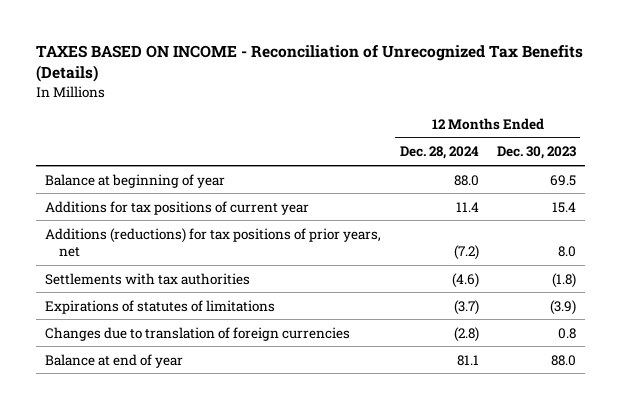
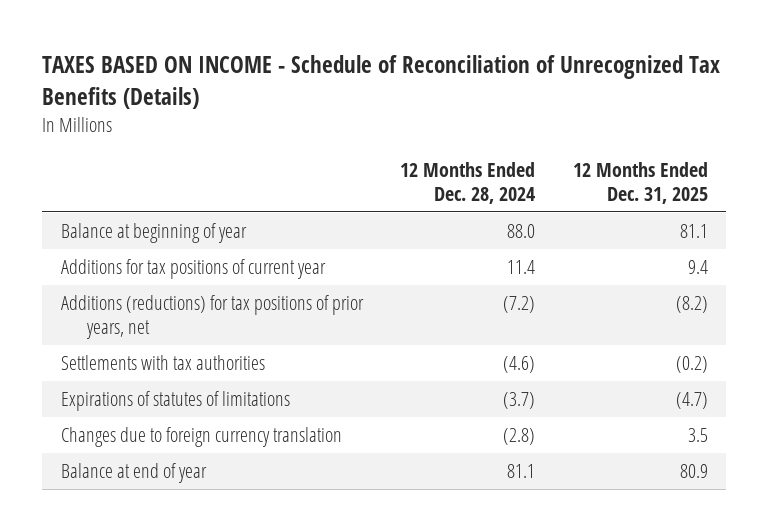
[36,45,584,83] TAXES BASED ON INCOME - Reconciliation of Unrecognized Tax Benefits (Details) -> [42,55,721,109] TAXES BASED ON INCOME - Schedule of Reconciliation of Unrecognized Tax Benefits (Details)
[496,146,576,160] Dec. 30, 2023 -> none
none -> [572,162,708,204] 12 Months Ended Dec. 31, 2025
[45,326,351,341] Changes due to translation of foreign currencies -> [60,427,342,448] Changes due to foreign currency translation

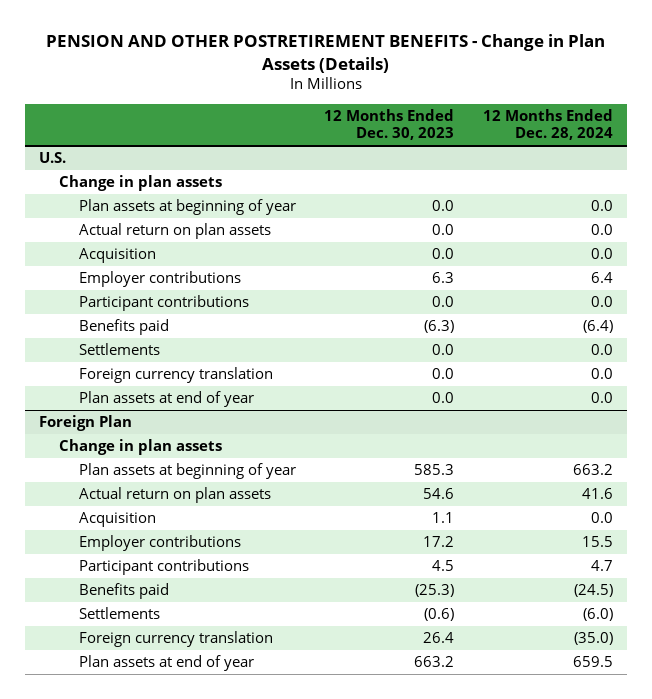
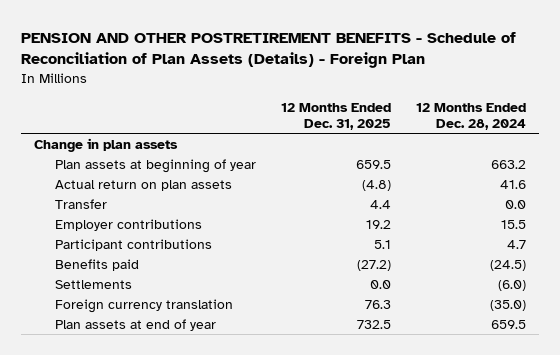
[45,34,605,73] PENSION AND OTHER POSTRETIREMENT BENEFITS - Change in Plan Assets (Details) -> [21,31,517,69] PENSION AND OTHER POSTRETIREMENT BENEFITS - Schedule of Reconciliation of Plan Assets (Details) - Foreign Plan
[324,109,455,141] 12 Months Ended Dec. 30, 2023 -> none
none -> [281,102,392,131] 12 Months Ended Dec. 31, 2025
[39,152,67,164] U.S. -> none
[78,199,296,216] Plan assets at beginning of year -> none
[78,223,271,240] Actual return on plan assets -> none
[78,248,156,264] Acquisition -> none
[78,271,241,288] Employer contributions -> none
[78,295,249,312] Participant contributions -> none
[78,319,169,336] Benefits paid -> none
[78,343,160,356] Settlements -> none
[78,367,273,384] Foreign currency translation -> none
[78,391,254,408] Plan assets at end of year -> none
[39,415,133,432] Foreign Plan -> none
[58,439,222,456] Change in plan assets -> none
[78,512,156,528] Acquisition -> none
none -> [55,198,108,209] Transfer

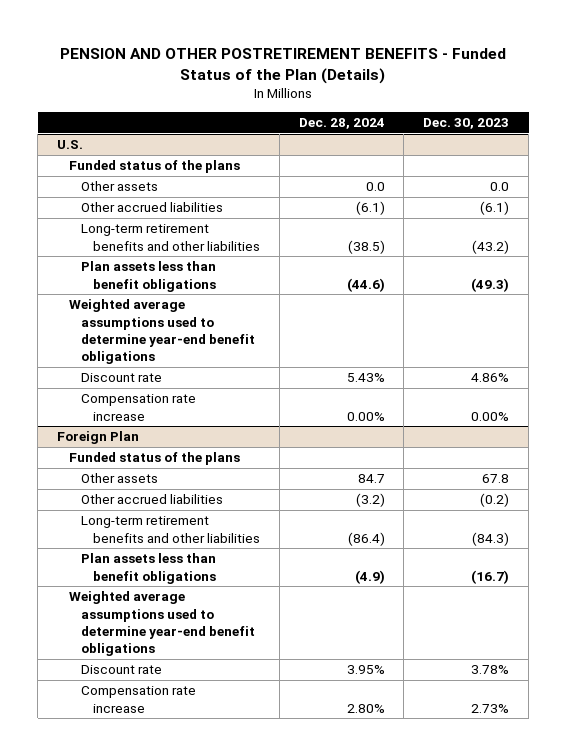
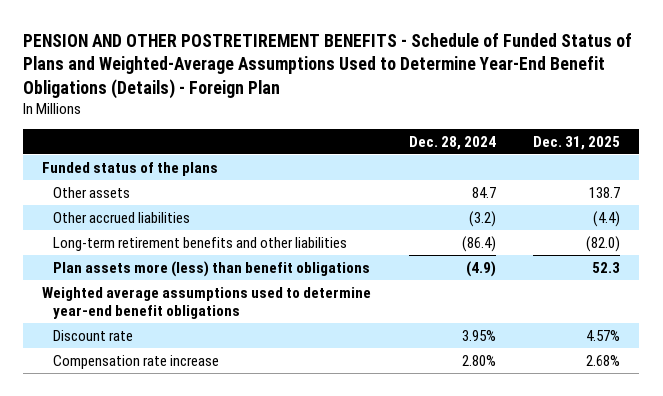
[60,47,507,85] PENSION AND OTHER POSTRETIREMENT BENEFITS - Funded Status of the Plan (Details) -> [23,32,633,99] PENSION AND OTHER POSTRETIREMENT BENEFITS - Schedule of Funded Status of Plans and Weighted-Average Assumptions Used to Determine Year-End Benefit Obligations (Details) - Foreign Plan
[423,118,510,130] Dec. 30, 2023 -> none
none -> [533,135,621,150] Dec. 31, 2025
[57,140,84,150] U.S. -> none
[81,181,159,192] Other assets -> none
[81,202,224,213] Other accrued liabilities -> none
[81,224,260,251] Long-term retirement benefits and other liabilities -> none
[81,261,217,292] Plan assets less than benefit obligations -> none
[69,299,256,365] Weighted average assumptions used to determine year-end benefit obligations -> none
[81,373,163,383] Discount rate -> none
[81,394,197,421] Compensation rate increase -> none
[57,431,140,445] Foreign Plan -> none
[69,452,241,466] Funded status of the plans -> none
[81,553,217,584] Plan assets less than benefit obligations -> [52,260,370,277] Plan assets more (less) than benefit obligations

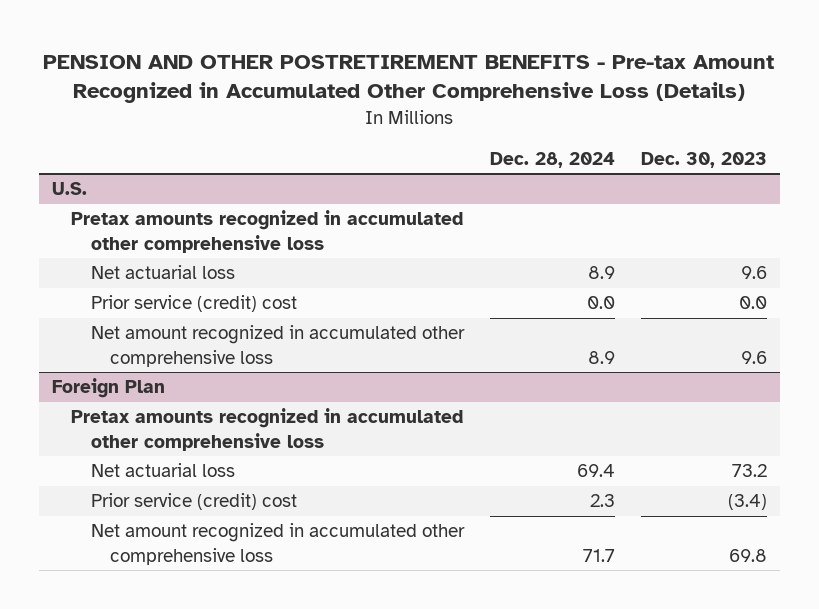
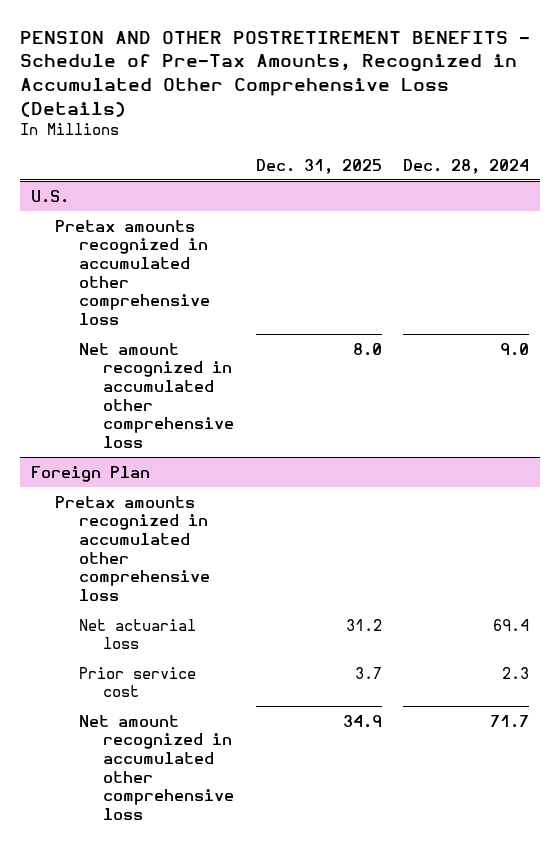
[43,54,775,104] PENSION AND OTHER POSTRETIREMENT BENEFITS - Pre-tax Amount Recognized in Accumulated Other Comprehensive Loss (Details) -> [20,30,531,117] PENSION AND OTHER POSTRETIREMENT BENEFITS - Schedule of Pre-Tax Amounts, Recognized in Accumulated Other Comprehensive Loss (Details)
[640,151,767,168] Dec. 30, 2023 -> none
none -> [255,158,382,174] Dec. 31, 2025
[90,265,235,280] Net actuarial loss -> none
[90,295,297,313] Prior service (credit) cost -> none
[587,350,615,364] 8.9 -> [500,342,530,356] 9.0
[90,493,297,511] Prior service (credit) cost -> [78,666,196,698] Prior service cost

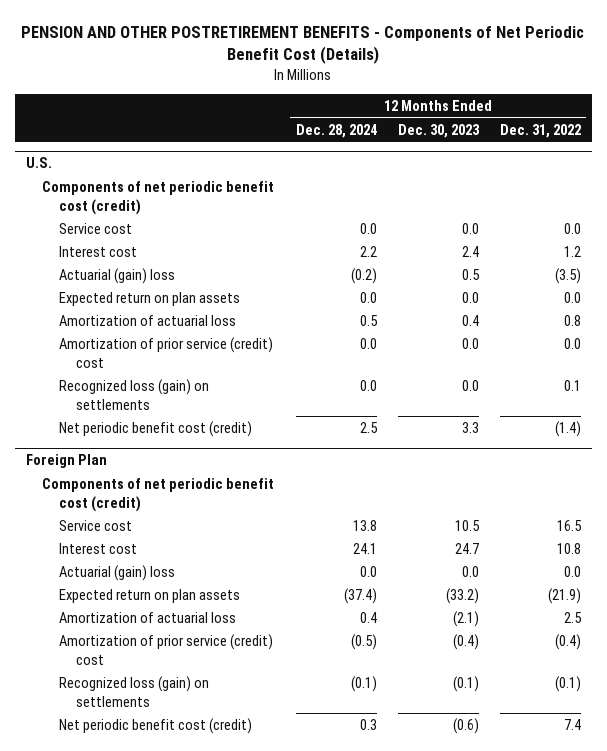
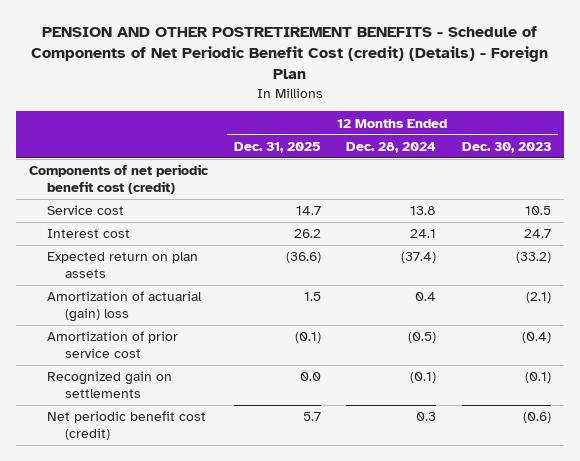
[21,25,585,65] PENSION AND OTHER POSTRETIREMENT BENEFITS - Components of Net Periodic Benefit Cost (Details) -> [31,26,549,80] PENSION AND OTHER POSTRETIREMENT BENEFITS - Schedule of Components of Net Periodic Benefit Cost (credit) (Details) - Foreign Plan
[500,123,582,138] Dec. 31, 2022 -> none
none -> [233,141,321,153] Dec. 31, 2025
[25,157,52,169] U.S. -> none
[59,222,133,234] Service cost -> none
[59,245,138,257] Interest cost -> none
[59,267,176,284] Actuarial (gain) loss -> none
[59,291,241,306] Expected return on plan assets -> none
[59,314,237,326] Amortization of actuarial loss -> none
[59,336,274,368] Amortization of prior service (credit) cost -> none
[59,378,210,410] Recognized loss (gain) on settlements -> none
[59,420,253,437] Net periodic benefit cost (credit) -> none
[25,454,107,469] Foreign Plan -> none
[42,477,275,512] Components of net periodic benefit cost (credit) -> none
[59,564,176,581] Actuarial (gain) loss -> none
[59,611,237,623] Amortization of actuarial loss -> [47,291,203,322] Amortization of actuarial (gain) loss
[59,633,274,665] Amortization of prior service (credit) cost -> [47,331,179,358] Amortization of prior service cost
[59,675,210,707] Recognized loss (gain) on settlements -> [47,371,173,398] Recognized gain on settlements

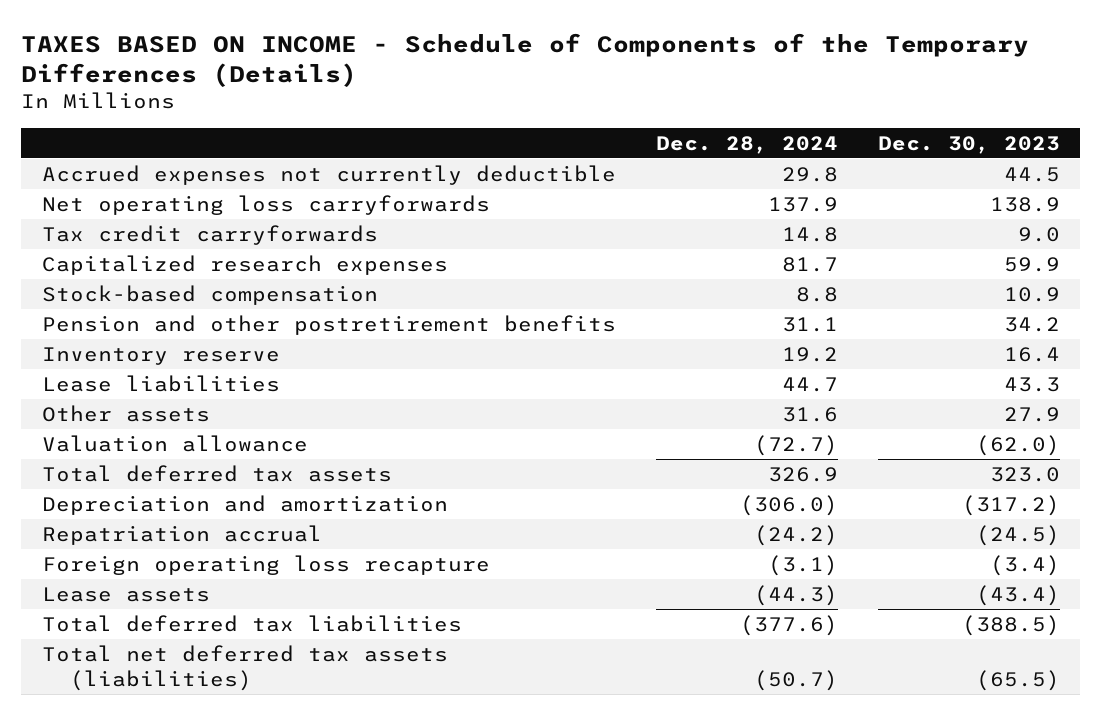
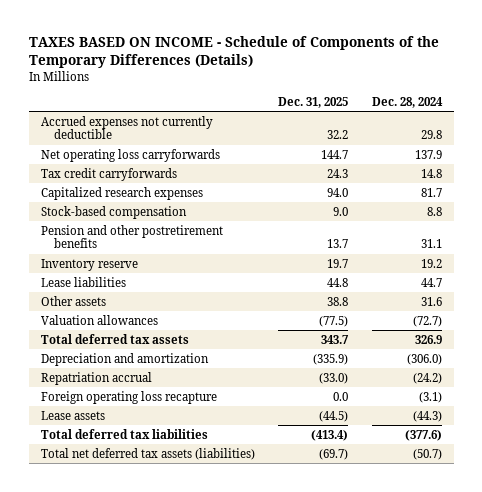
[878,135,1061,154] Dec. 30, 2023 -> none
none -> [278,97,349,109] Dec. 31, 2025
[41,434,308,452] Valuation allowance -> [40,314,158,325] Valuation allowances

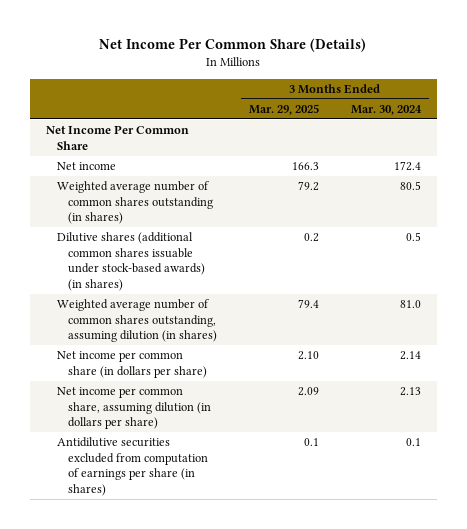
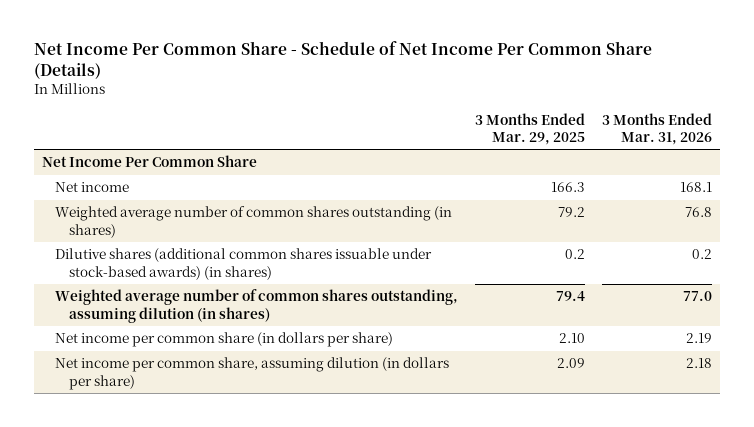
[99,38,367,53] Net Income Per Common Share (Details) -> [33,40,652,79] Net Income Per Common Share - Schedule of Net Income Per Common Share (Details)
[350,104,422,115] Mar. 30, 2024 -> none
none -> [601,112,712,145] 3 Months Ended Mar. 31, 2026
[57,437,209,496] Antidilutive securities excluded from computation of earnings per share (in shares) -> none

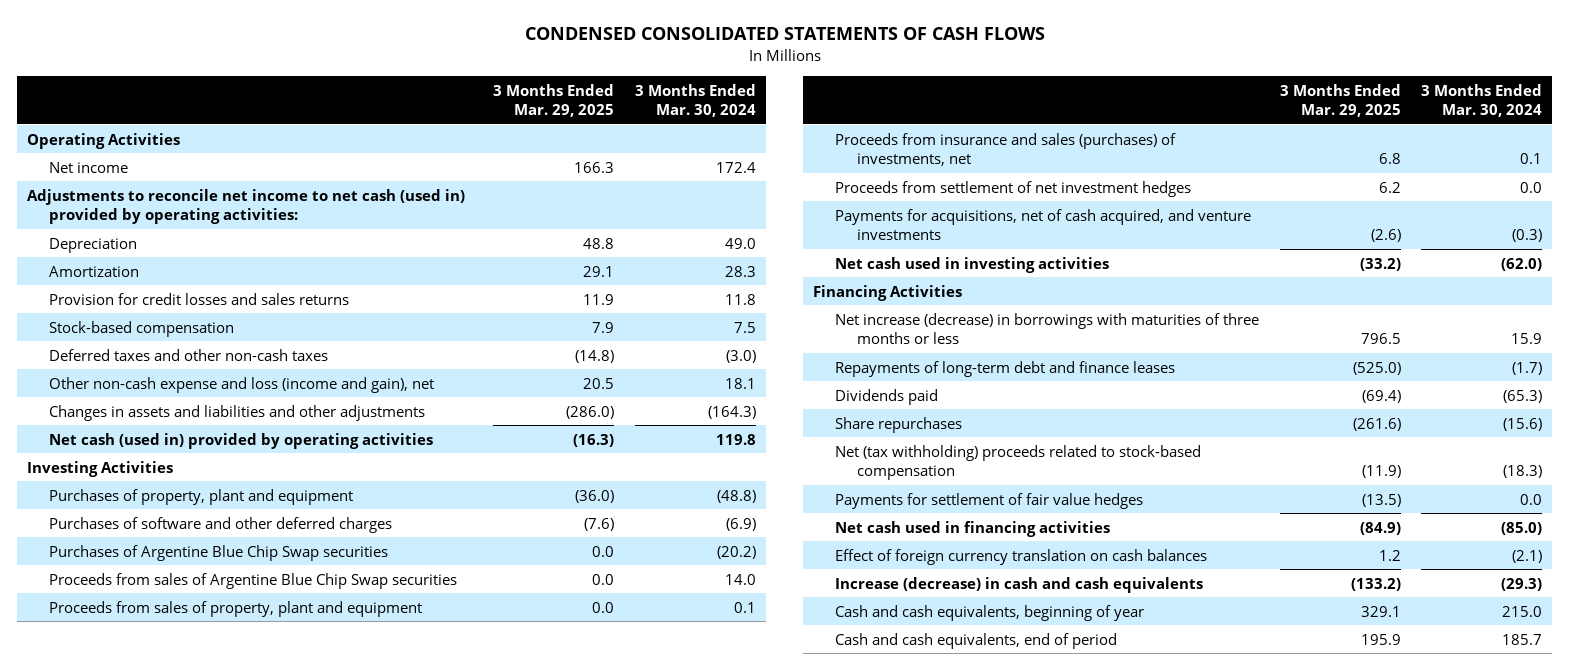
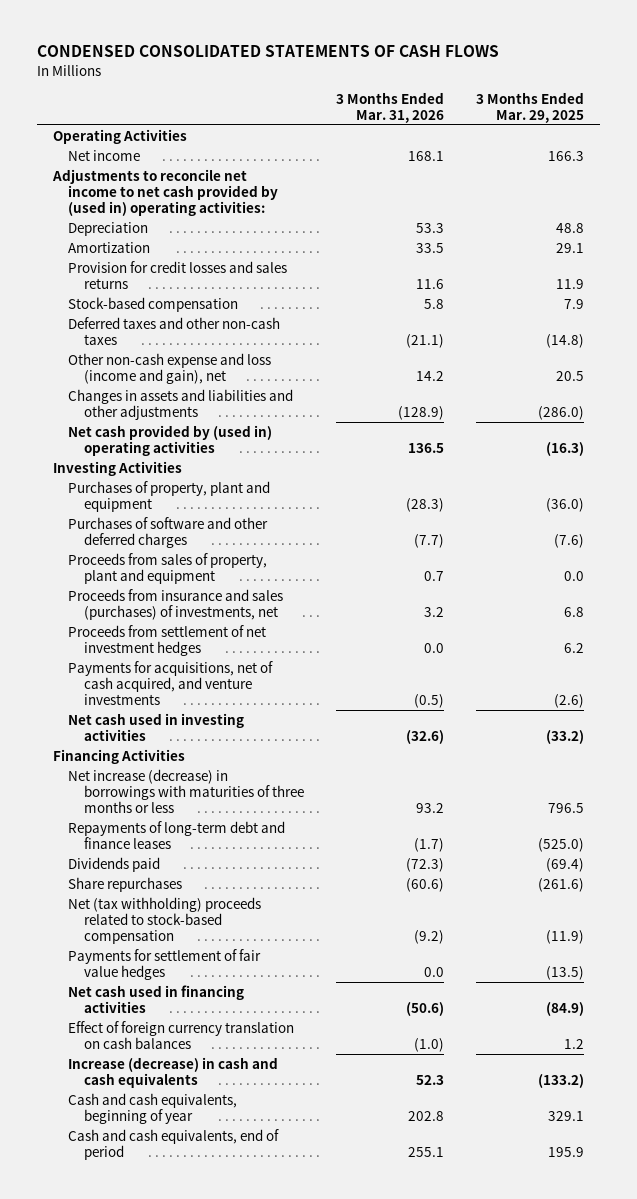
[634,83,756,118] 3 Months Ended Mar. 30, 2024 -> none
none -> [336,91,445,123] 3 Months Ended Mar. 31, 2026
[27,188,466,225] Adjustments to reconcile net income to net cash (used in) provided by operating activities: -> [51,168,279,217] Adjustments to reconcile net income to net cash provided by (used in) operating activities:
[49,432,434,449] Net cash (used in) provided by operating activities -> [68,424,273,456] Net cash provided by (used in) operating activities
[49,544,389,561] Purchases of Argentine Blue Chip Swap securities -> none
[49,572,458,589] Proceeds from sales of Argentine Blue Chip Swap securities -> none

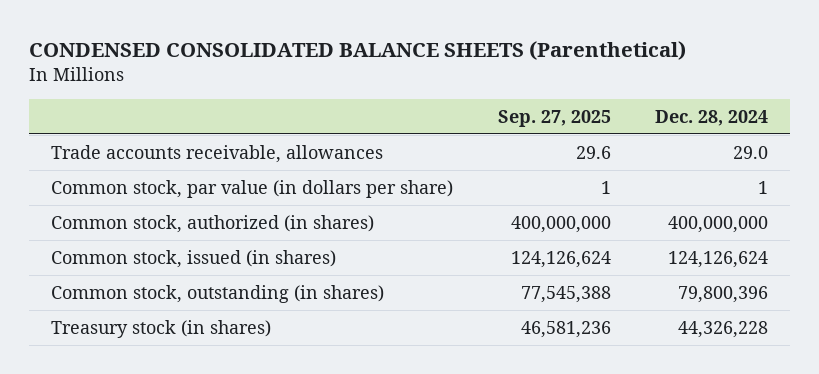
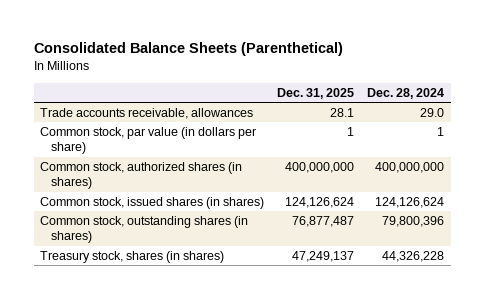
[28,40,686,60] CONDENSED CONSOLIDATED BALANCE SHEETS (Parenthetical) -> [33,42,343,57] Consolidated Balance Sheets (Parenthetical)
[497,109,611,127] Sep. 27, 2025 -> none
none -> [277,88,355,100] Dec. 31, 2025
[51,215,375,234] Common stock, authorized (in shares) -> [40,162,243,190] Common stock, authorized shares (in shares)
[51,250,337,269] Common stock, issued (in shares) -> [40,197,265,210] Common stock, issued shares (in shares)
[51,285,385,304] Common stock, outstanding (in shares) -> [40,216,249,244] Common stock, outstanding shares (in shares)
[51,320,272,339] Treasury stock (in shares) -> [40,251,225,264] Treasury stock, shares (in shares)

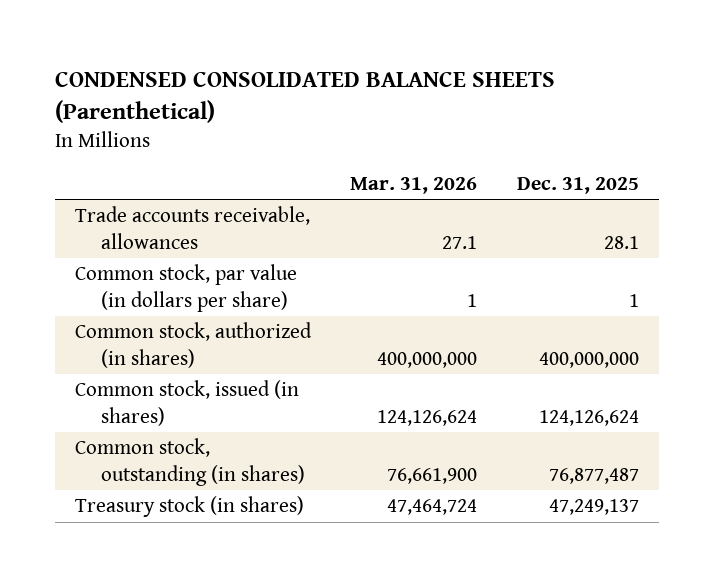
[33,42,343,57] Consolidated Balance Sheets (Parenthetical) -> [54,71,555,123] CONDENSED CONSOLIDATED BALANCE SHEETS (Parenthetical)
[367,88,445,100] Dec. 28, 2024 -> none
none -> [350,176,478,194] Mar. 31, 2026
[40,162,243,190] Common stock, authorized shares (in shares) -> [74,322,312,368] Common stock, authorized (in shares)
[40,197,265,210] Common stock, issued shares (in shares) -> [74,380,299,426] Common stock, issued (in shares)
[40,216,249,244] Common stock, outstanding shares (in shares) -> [74,438,306,486] Common stock, outstanding (in shares)
[40,251,225,264] Treasury stock, shares (in shares) -> [74,496,304,518] Treasury stock (in shares)

